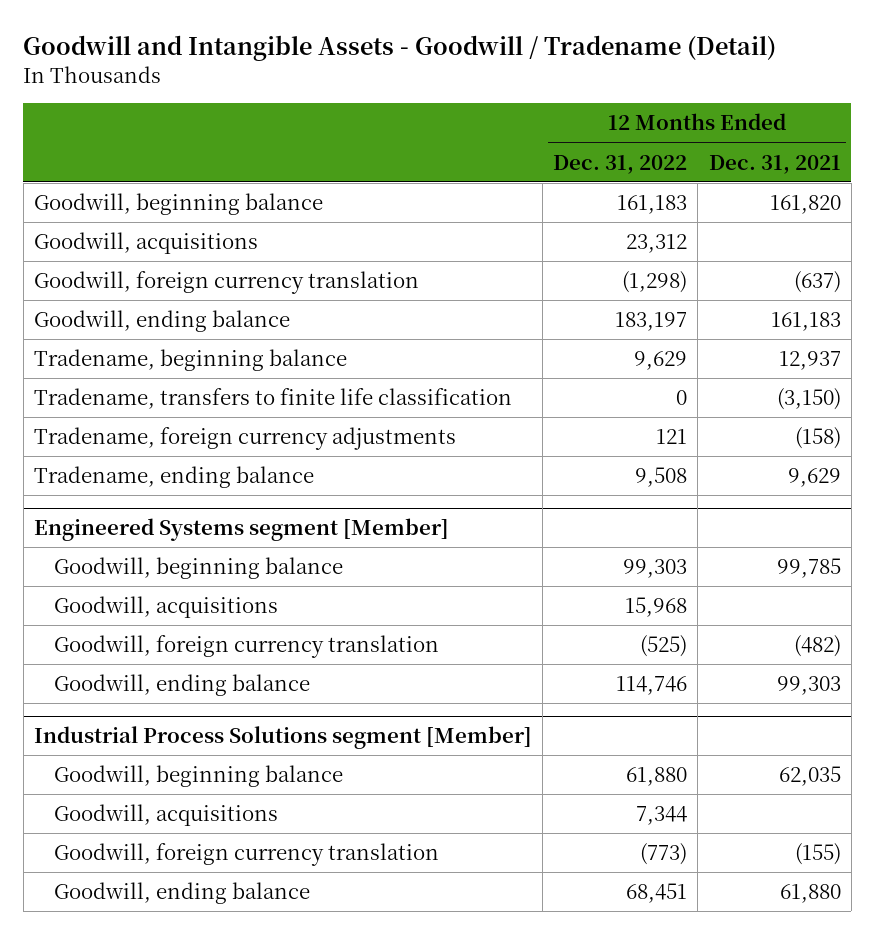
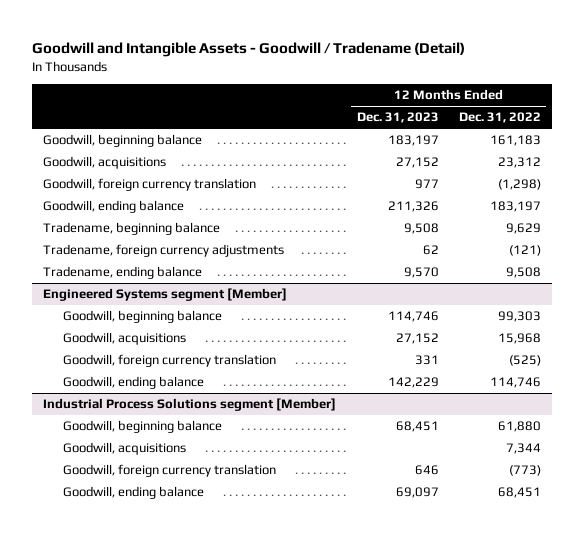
[708,154,841,174] Dec. 31, 2021 -> none
none -> [356,112,439,124] Dec. 31, 2023
[34,388,513,410] Tradename, transfers to finite life classification -> none
[656,429,688,445] 121 -> [509,245,542,257] (121)

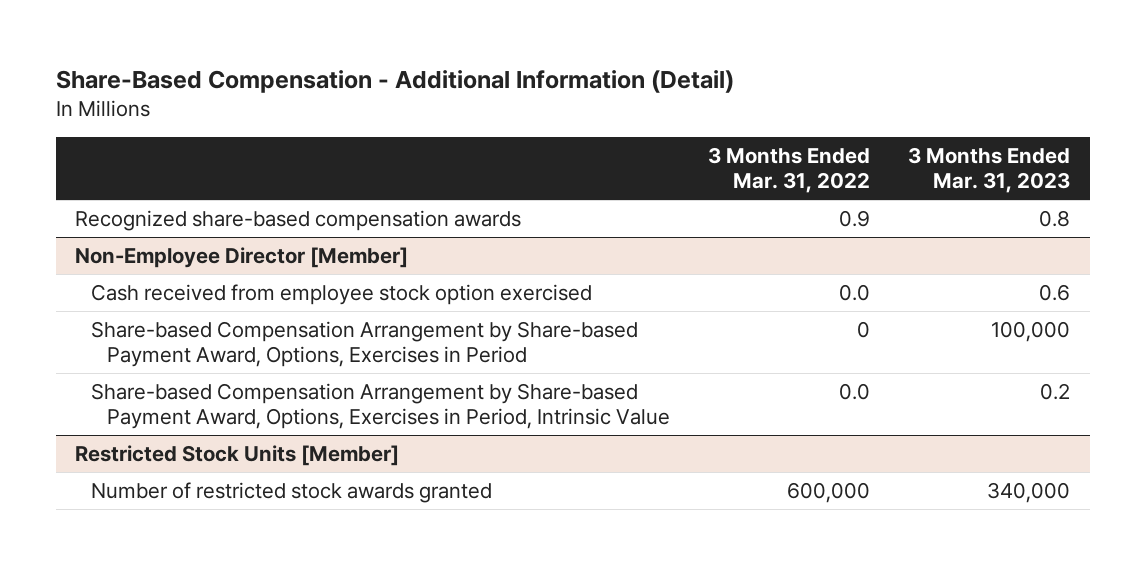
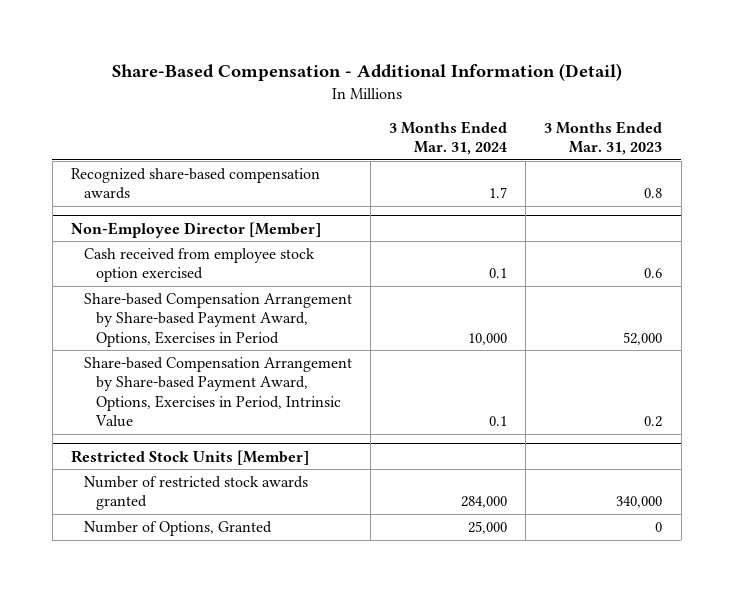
[708,146,871,194] 3 Months Ended Mar. 31, 2022 -> none
none -> [388,120,507,156] 3 Months Ended Mar. 31, 2024
[991,320,1071,342] 100,000 -> [623,331,663,345] 52,000
none -> [83,521,272,537] Number of Options, Granted

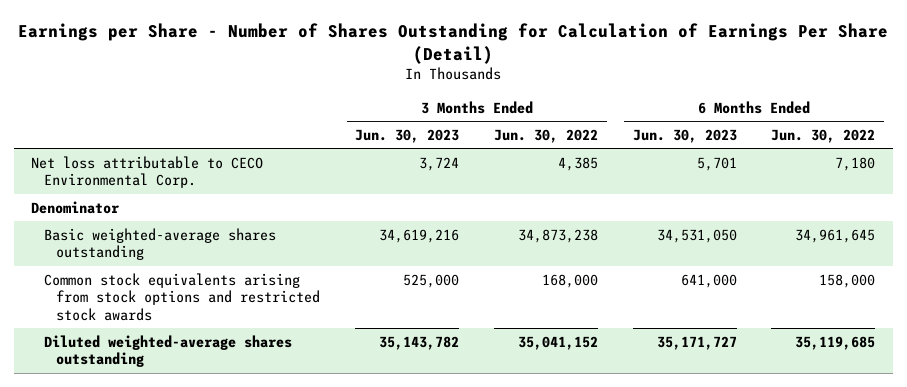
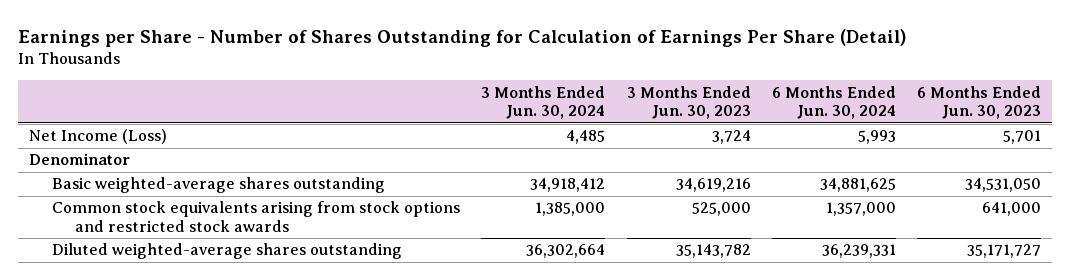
[493,128,598,143] Jun. 30, 2022 -> none
[771,128,876,143] Jun. 30, 2022 -> none
none -> [481,85,606,120] 3 Months Ended Jun. 30, 2024
none -> [772,85,897,120] 6 Months Ended Jun. 30, 2024
[31,155,264,189] Net loss attributable to CECO Environmental Corp. -> [28,129,167,145] Net Income (Loss)

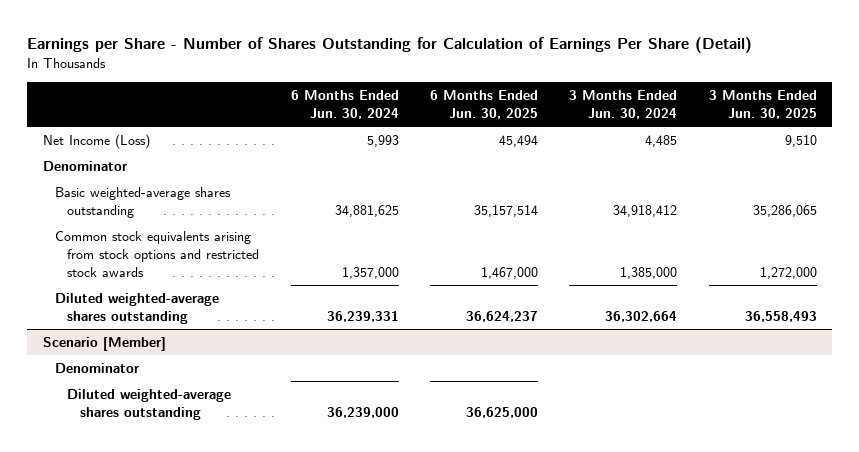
[626,85,751,120] 3 Months Ended Jun. 30, 2023 -> none
[917,85,1042,120] 6 Months Ended Jun. 30, 2023 -> none
none -> [429,90,538,120] 6 Months Ended Jun. 30, 2025
none -> [708,90,817,120] 3 Months Ended Jun. 30, 2025
none -> [42,337,166,352] Scenario [Member]
none -> [55,363,140,374] Denominator
none -> [67,389,232,421] Diluted weighted-average shares outstanding

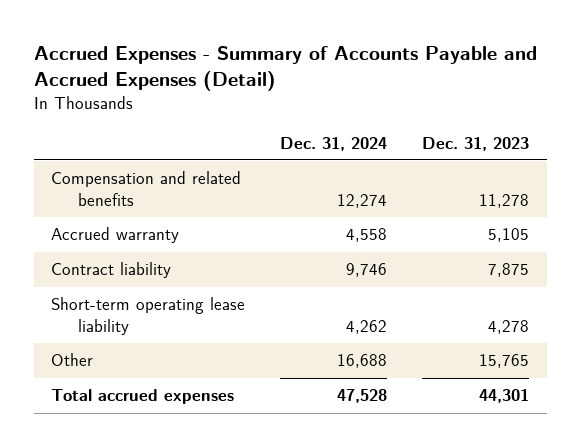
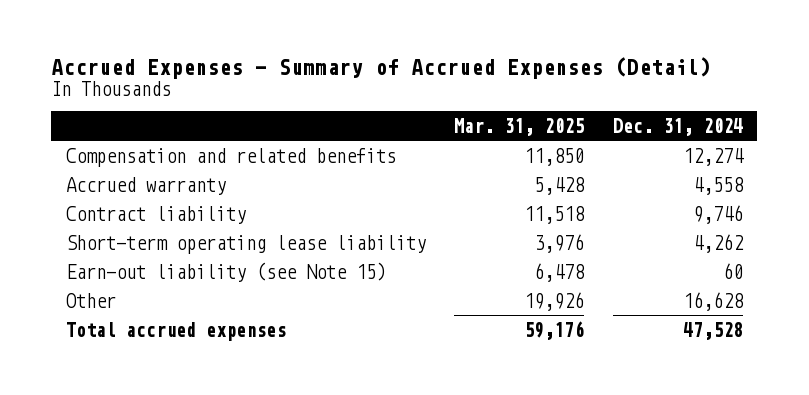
[33,45,537,91] Accrued Expenses - Summary of Accounts Payable and Accrued Expenses (Detail) -> [51,57,712,80] Accrued Expenses - Summary of Accrued Expenses (Detail)
[422,136,530,151] Dec. 31, 2023 -> none
none -> [454,117,585,136] Mar. 31, 2025
none -> [65,261,386,282] Earn-out liability (see Note 15)
[337,354,388,369] 16,688 -> [682,291,744,311] 16,628

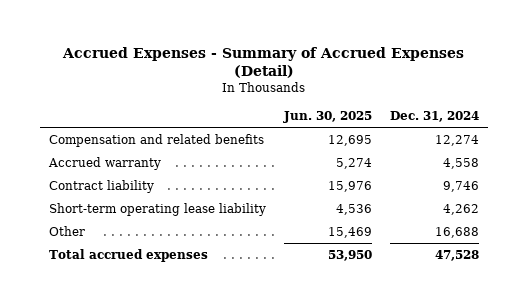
[454,117,585,136] Mar. 31, 2025 -> none
none -> [282,110,372,123] Jun. 30, 2025
[65,261,386,282] Earn-out liability (see Note 15) -> none
[682,291,744,311] 16,628 -> [434,226,479,238] 16,688

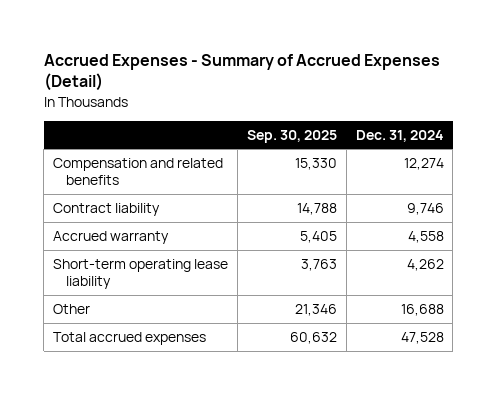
[282,110,372,123] Jun. 30, 2025 -> none
none -> [246,129,337,143] Sep. 30, 2025
[48,156,162,170] Accrued warranty -> [53,230,170,244] Accrued warranty

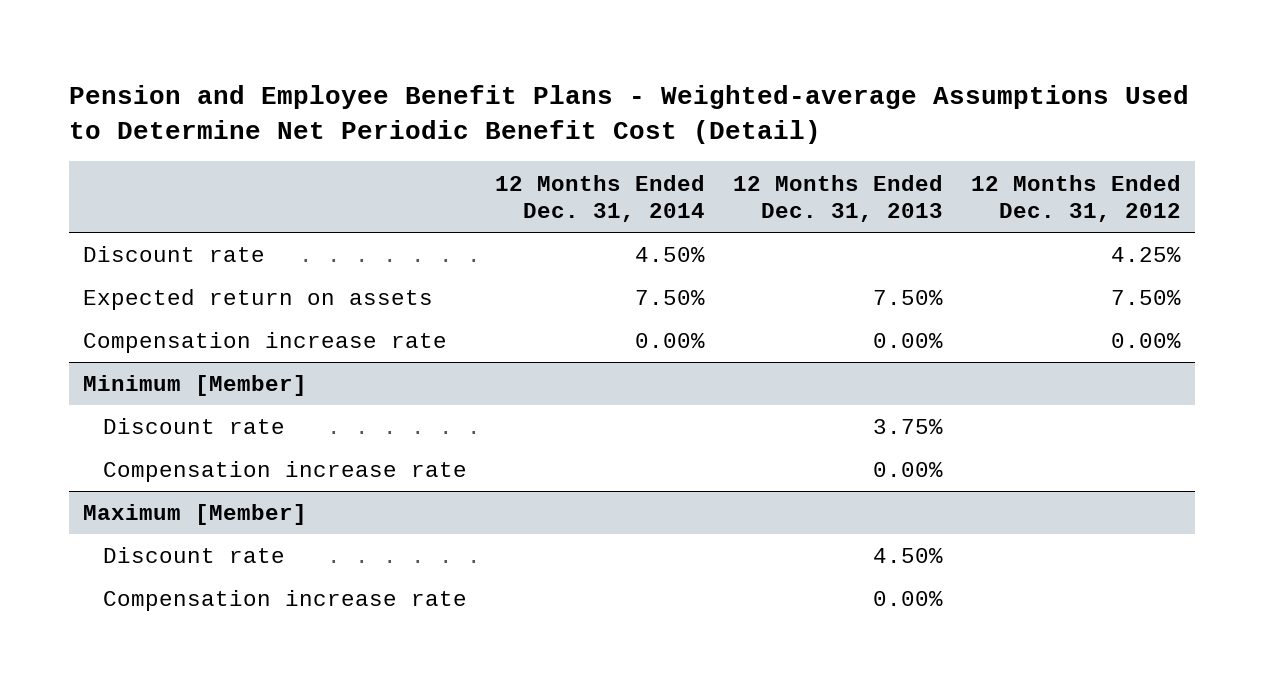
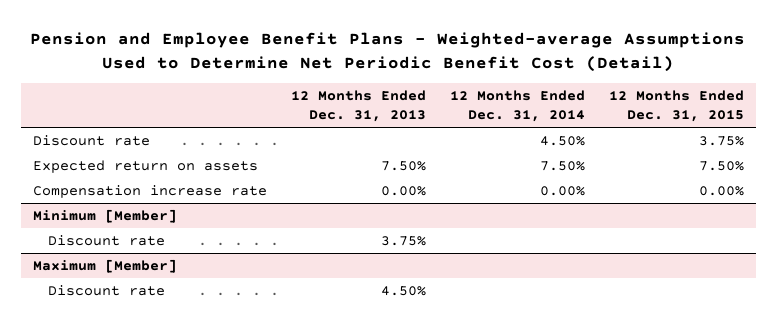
[970,174,1181,222] 12 Months Ended Dec. 31, 2012 -> none
none -> [608,89,744,122] 12 Months Ended Dec. 31, 2015
[102,461,467,483] Compensation increase rate -> none
[102,590,467,612] Compensation increase rate -> none

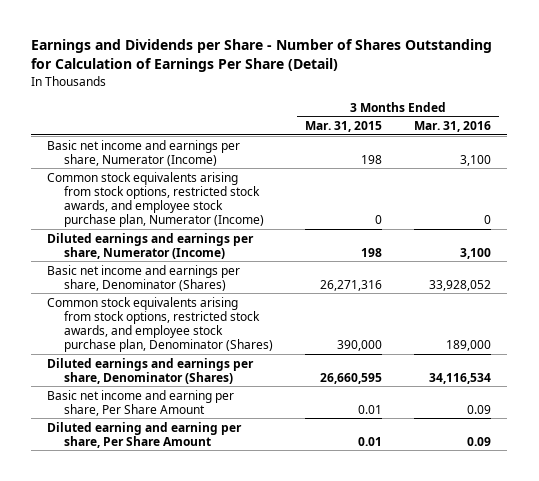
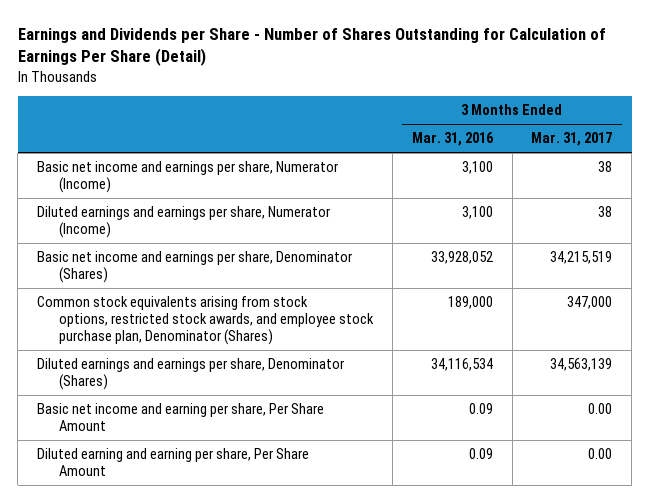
[305,120,383,132] Mar. 31, 2015 -> none
none -> [531,132,613,147] Mar. 31, 2017
[47,171,265,228] Common stock equivalents arising from stock options, restricted stock awards, and employee stock purchase plan, Numerator (Income) -> none

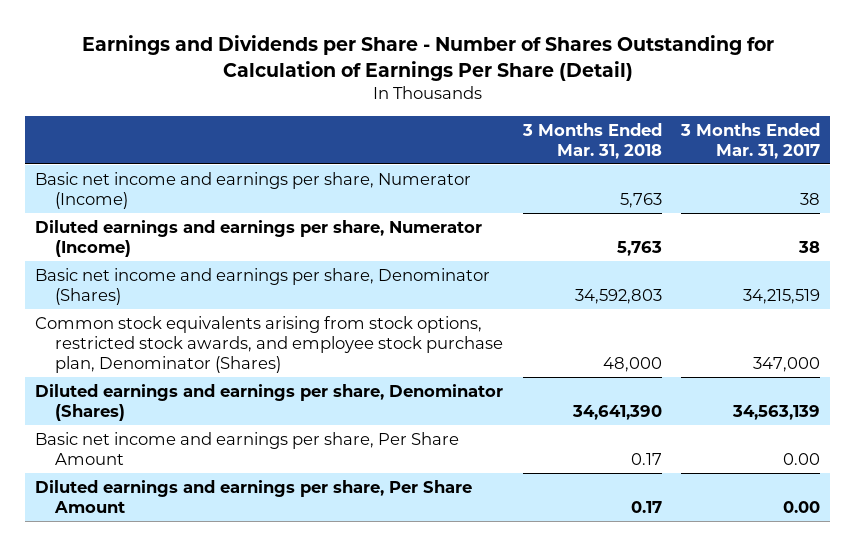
[411,132,494,147] Mar. 31, 2016 -> none
none -> [521,122,662,159] 3 Months Ended Mar. 31, 2018
[36,403,324,432] Basic net income and earning per share, Per Share Amount -> [34,431,459,465] Basic net income and earnings per share, Per Share Amount
[36,448,309,477] Diluted earning and earning per share, Per Share Amount -> [34,479,472,513] Diluted earnings and earnings per share, Per Share Amount

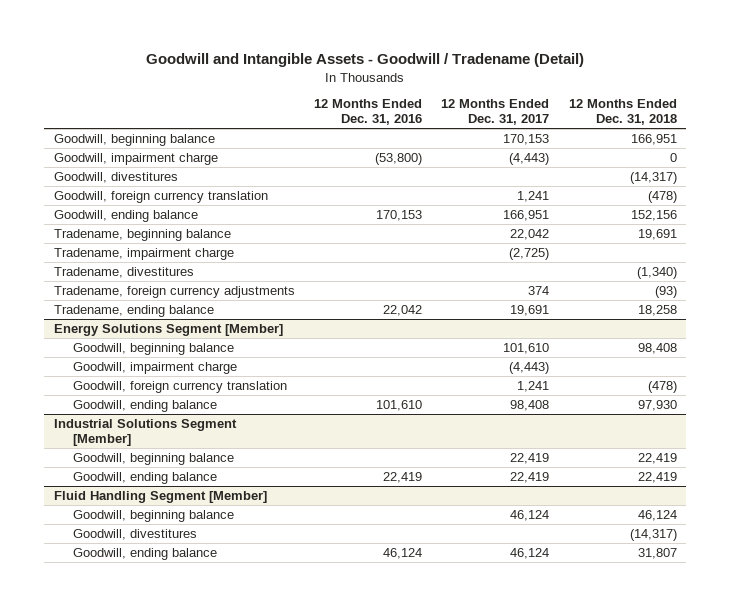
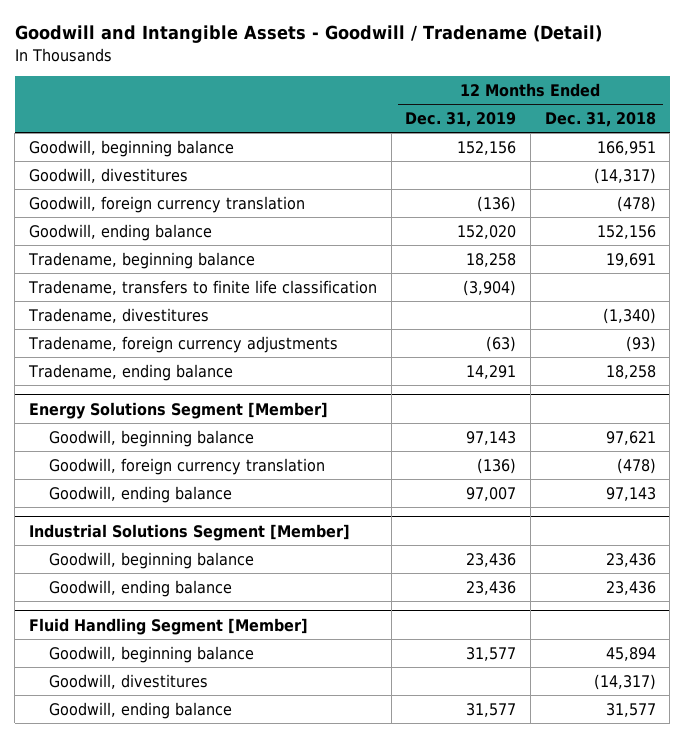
[314,99,423,126] 12 Months Ended Dec. 31, 2016 -> none
[441,99,550,126] 12 Months Ended Dec. 31, 2017 -> none
none -> [405,112,517,128] Dec. 31, 2019
[53,152,218,165] Goodwill, impairment charge -> none
[53,247,234,260] Tradename, impairment charge -> none
none -> [27,279,377,295] Tradename, transfers to finite life classification
[72,361,237,374] Goodwill, impairment charge -> none
[637,342,677,354] 98,408 -> [605,430,656,445] 97,621
[637,399,677,411] 97,930 -> [605,486,656,501] 97,143
[637,452,677,464] 22,419 -> [605,552,656,567] 23,436
[637,471,677,483] 22,419 -> [605,580,656,595] 23,436
[637,509,677,521] 46,124 -> [605,646,656,661] 45,894
[637,547,677,559] 31,807 -> [605,702,656,717] 31,577

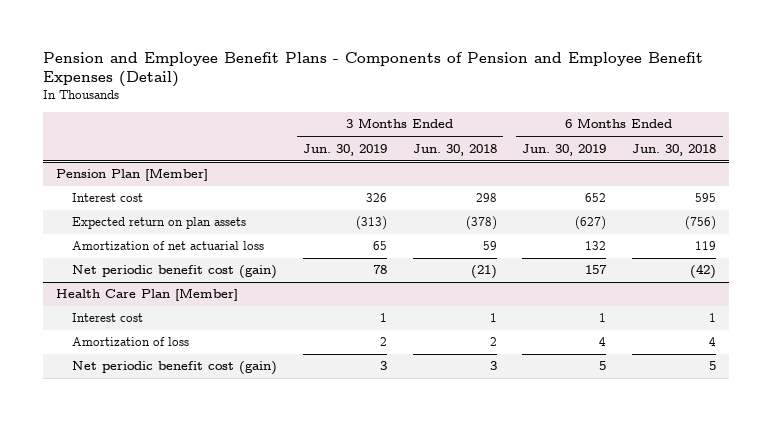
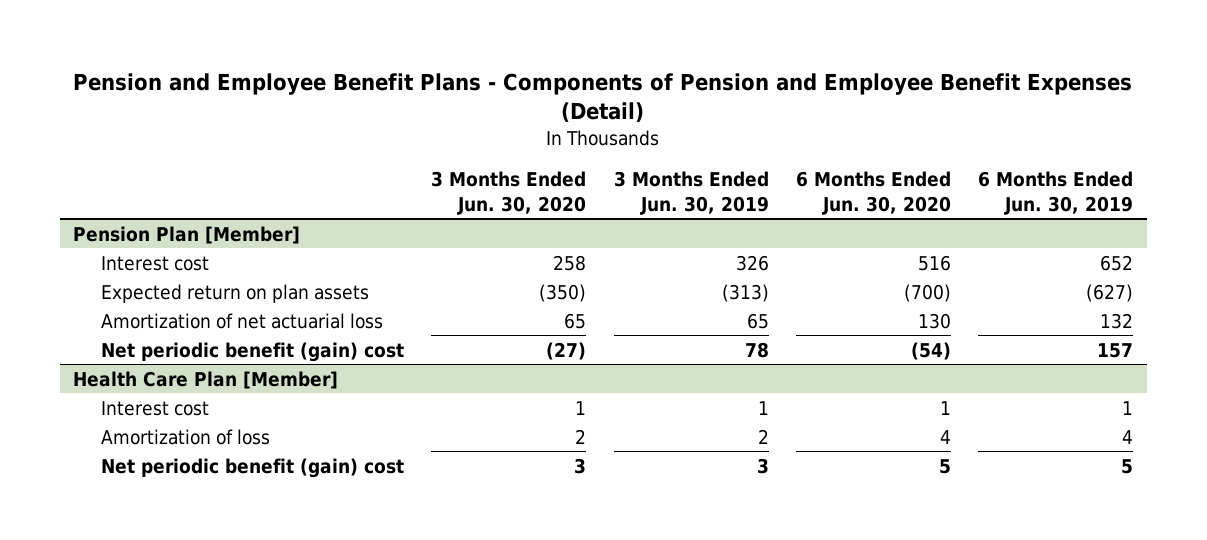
[412,143,497,156] Jun. 30, 2018 -> none
[632,143,717,156] Jun. 30, 2018 -> none
none -> [431,170,587,215] 3 Months Ended Jun. 30, 2020
none -> [795,170,951,215] 6 Months Ended Jun. 30, 2020
[72,265,278,280] Net periodic benefit cost (gain) -> [101,341,405,362] Net periodic benefit (gain) cost
[72,361,278,376] Net periodic benefit cost (gain) -> [101,457,405,478] Net periodic benefit (gain) cost

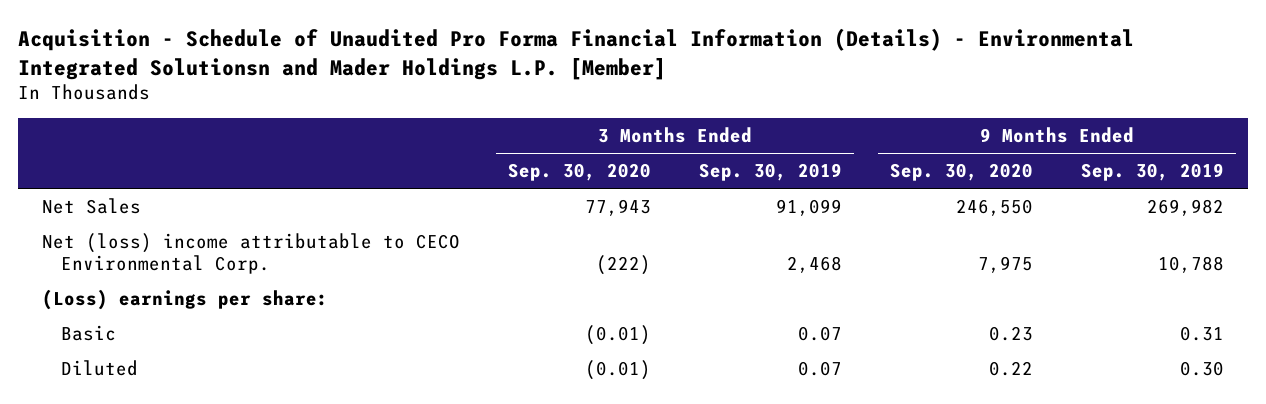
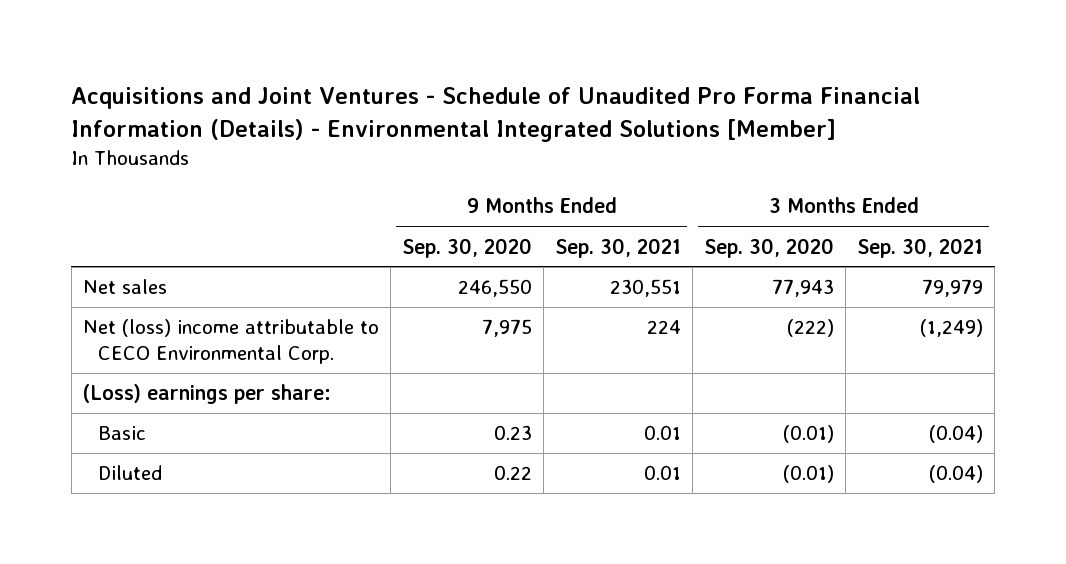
[17,28,1134,80] Acquisition - Schedule of Unaudited Pro Forma Financial Information (Details) - Environmental Integrated Solutionsn and Mader Holdings L.P. [Member] -> [71,87,921,142] Acquisitions and Joint Ventures - Schedule of Unaudited Pro Forma Financial Information (Details) - Environmental Integrated Solutions [Member]
[698,163,842,182] Sep. 30, 2019 -> none
[1080,163,1224,182] Sep. 30, 2019 -> none
none -> [555,237,682,258] Sep. 30, 2021
none -> [857,237,984,258] Sep. 30, 2021
[41,198,141,215] Net Sales -> [82,279,167,295] Net sales

